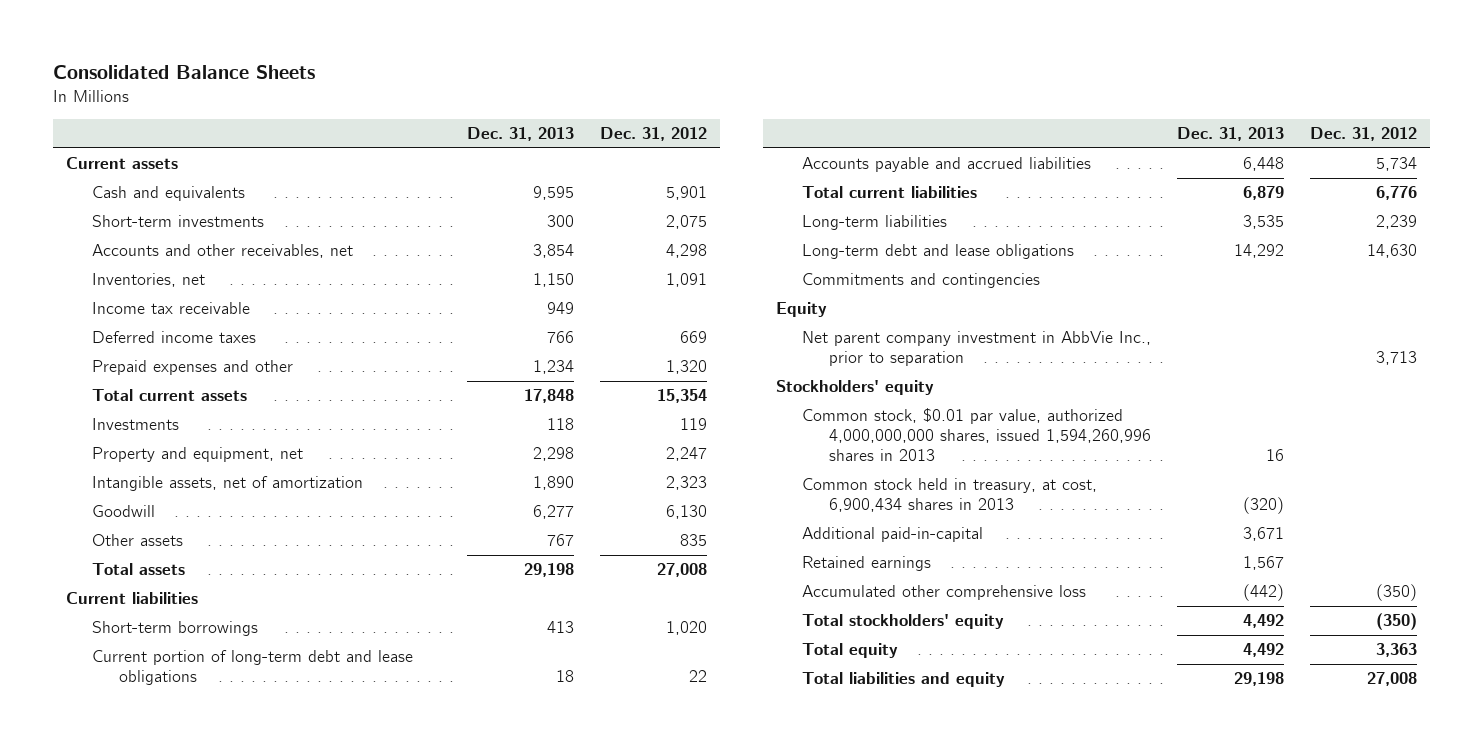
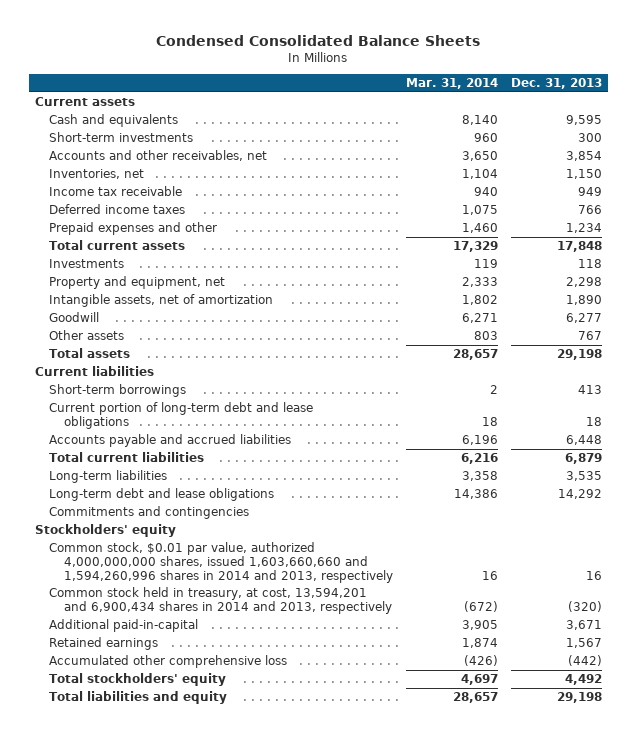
[52,65,315,80] Consolidated Balance Sheets -> [156,35,481,47] Condensed Consolidated Balance Sheets
[600,127,708,142] Dec. 31, 2012 -> none
none -> [405,77,498,89] Mar. 31, 2014
[775,302,827,318] Equity -> none
[802,331,1152,367] Net parent company investment in AbbVie Inc., prior to separation -> none
[802,408,1151,462] Common stock, $0.01 par value, authorized 4,000,000,000 shares, issued 1,594,260,996 shares in 2013 -> [49,542,393,583] Common stock, $0.01 par value, authorized 4,000,000,000 shares, issued 1,603,660,660 and 1,594,260,996 shares in 2014 and 2013, respectively
[802,478,1098,513] Common stock held in treasury, at cost, 6,900,434 shares in 2013 -> [49,587,392,614] Common stock held in treasury, at cost, 13,594,201 and 6,900,434 shares in 2014 and 2013, respectively
[802,643,899,659] Total equity -> none

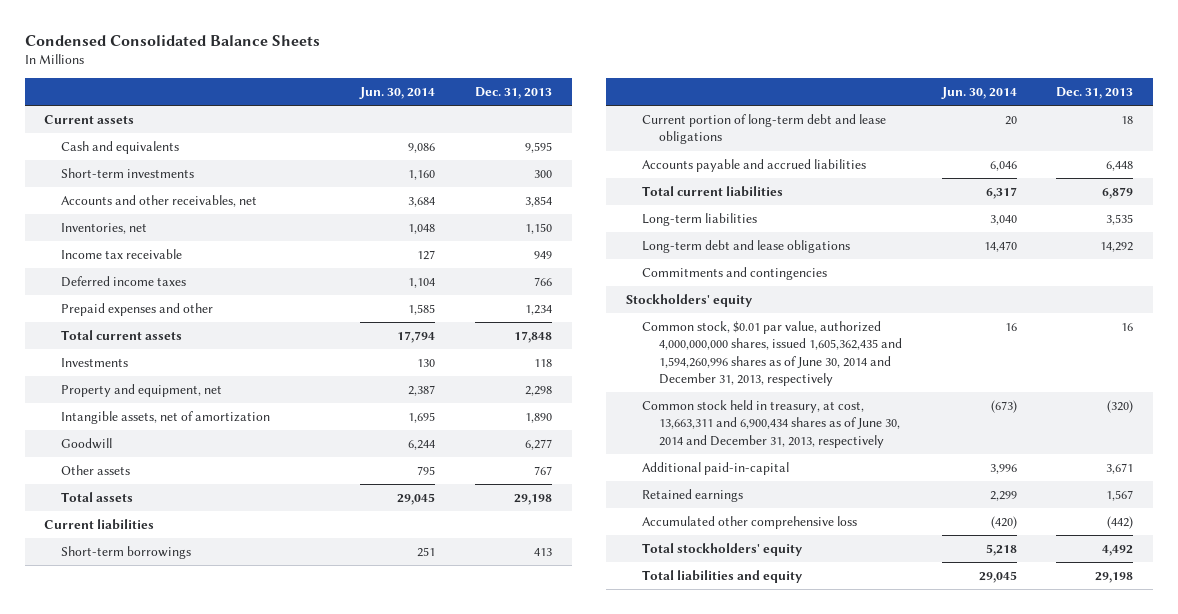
[405,77,498,89] Mar. 31, 2014 -> none
none -> [359,87,436,100] Jun. 30, 2014
[49,542,393,583] Common stock, $0.01 par value, authorized 4,000,000,000 shares, issued 1,603,660,660 and 1,594,260,996 shares in 2014 and 2013, respectively -> [642,320,902,387] Common stock, $0.01 par value, authorized 4,000,000,000 shares, issued 1,605,362,435 and 1,594,260,996 shares as of June 30, 2014 and December 31, 2013, respectively
[49,587,392,614] Common stock held in treasury, at cost, 13,594,201 and 6,900,434 shares in 2014 and 2013, respectively -> [642,399,900,448] Common stock held in treasury, at cost, 13,663,311 and 6,900,434 shares as of June 30, 2014 and December 31, 2013, respectively

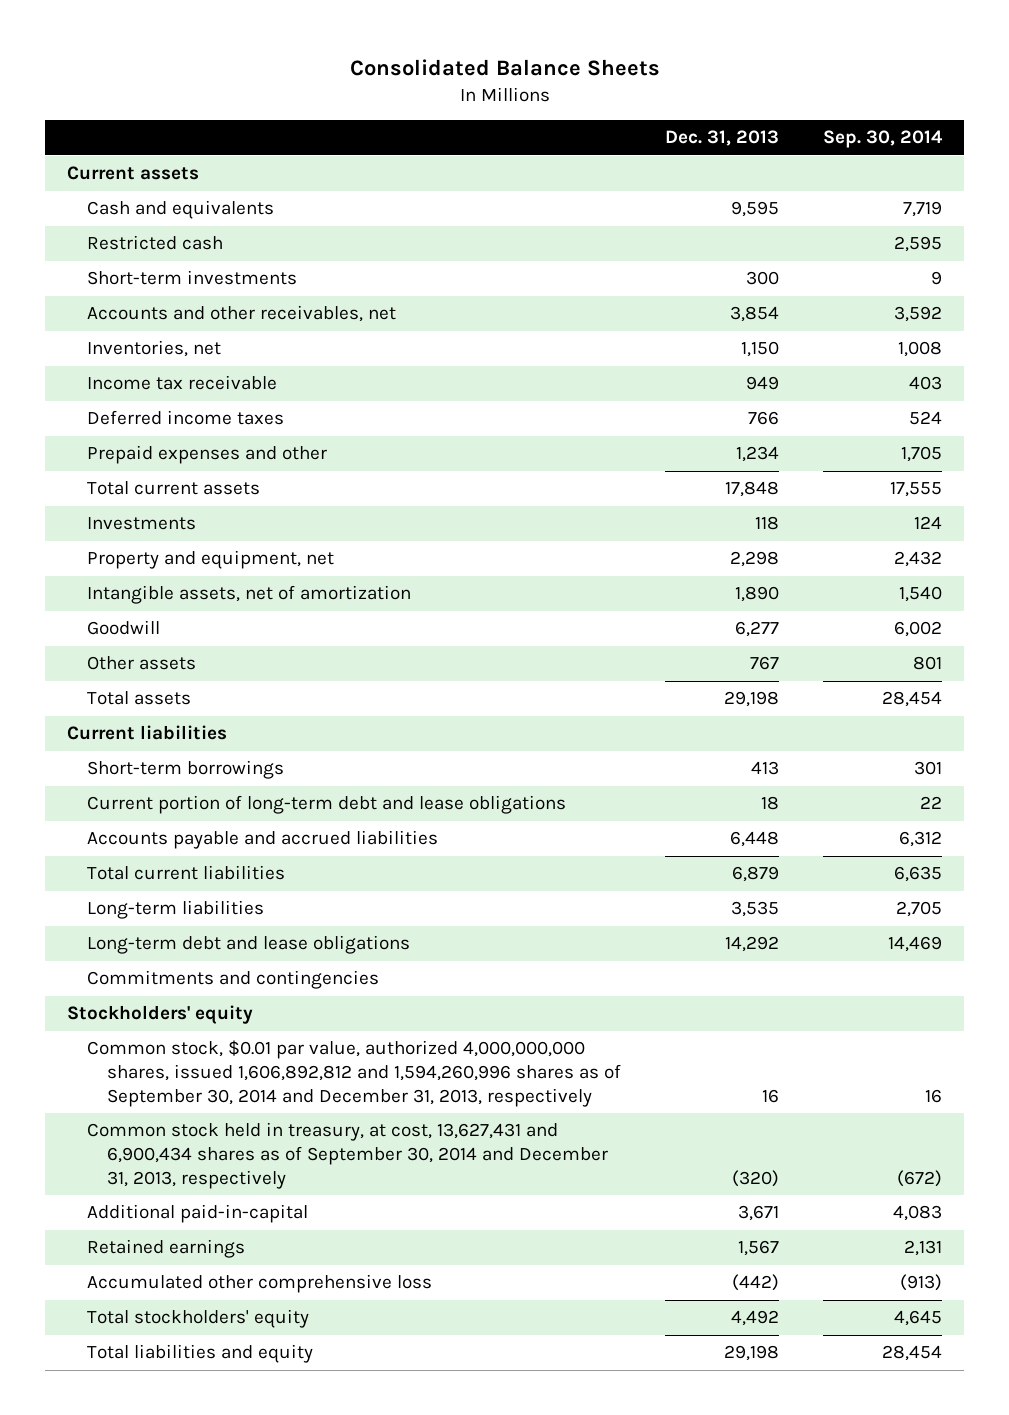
[24,34,320,46] Condensed Consolidated Balance Sheets -> [349,58,660,76] Consolidated Balance Sheets
[359,87,436,100] Jun. 30, 2014 -> none
none -> [823,130,944,149] Sep. 30, 2014
none -> [86,235,223,251] Restricted cash
[642,320,902,387] Common stock, $0.01 par value, authorized 4,000,000,000 shares, issued 1,605,362,435 and 1,594,260,996 shares as of June 30, 2014 and December 31, 2013, respectively -> [86,1040,621,1108] Common stock, $0.01 par value, authorized 4,000,000,000 shares, issued 1,606,892,812 and 1,594,260,996 shares as of September 30, 2014 and December 31, 2013, respectively
[642,399,900,448] Common stock held in treasury, at cost, 13,663,311 and 6,900,434 shares as of June 30, 2014 and December 31, 2013, respectively -> [86,1122,608,1190] Common stock held in treasury, at cost, 13,627,431 and 6,900,434 shares as of September 30, 2014 and December 31, 2013, respectively

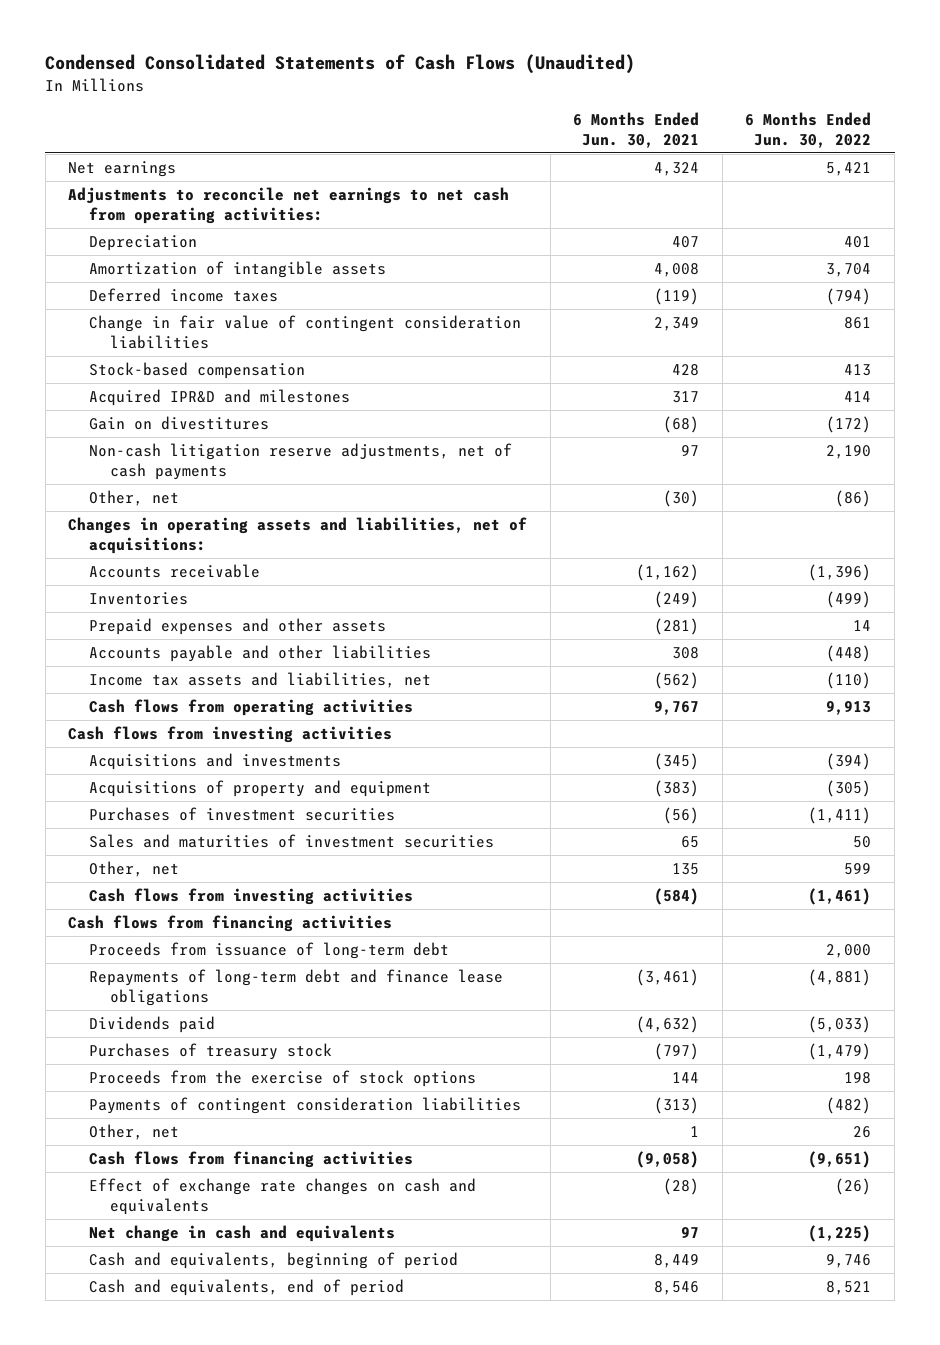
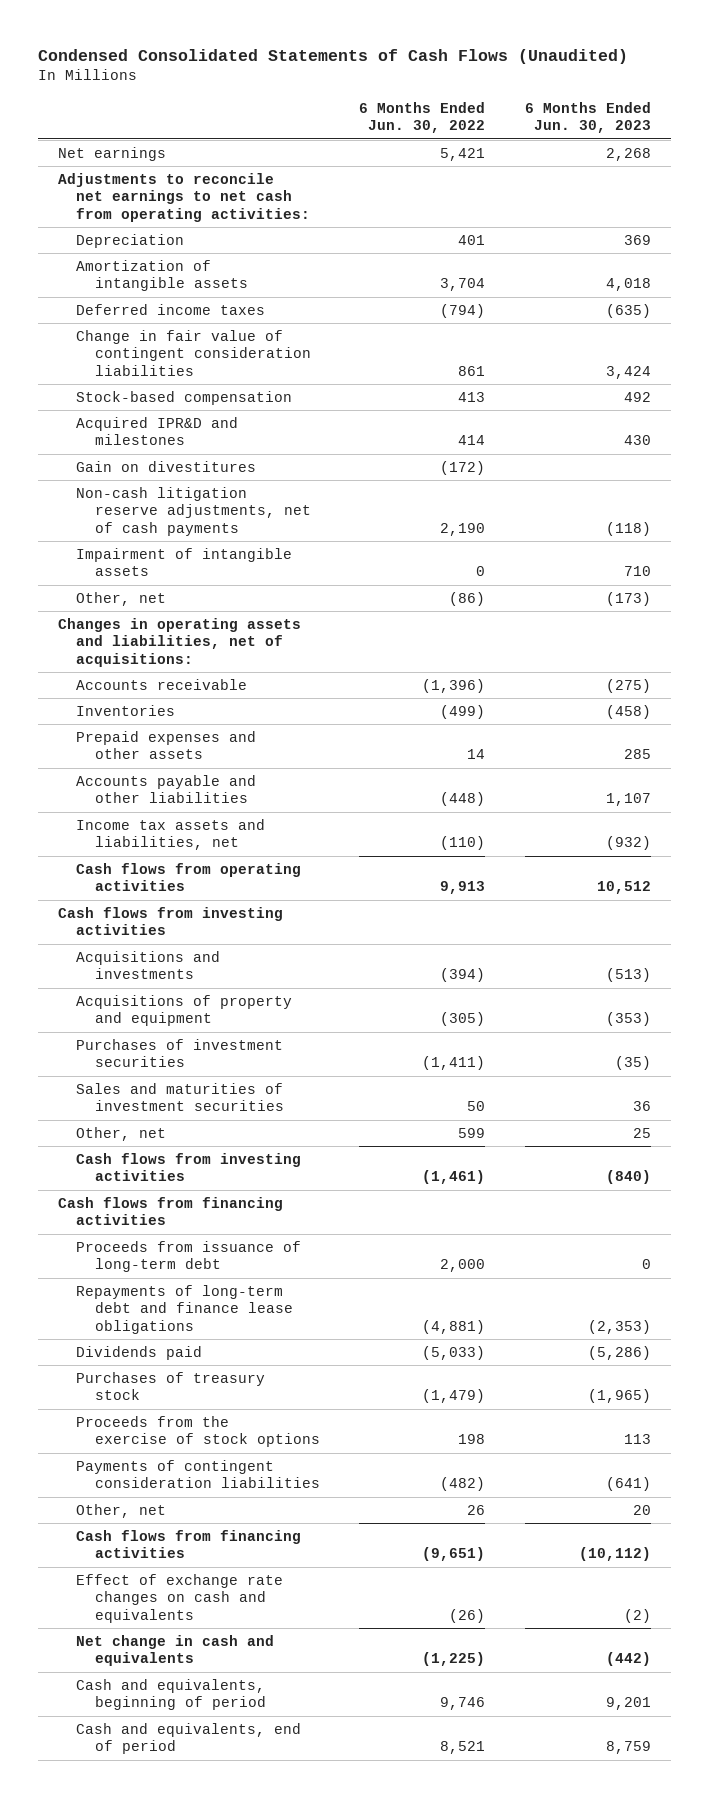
[573,112,700,148] 6 Months Ended Jun. 30, 2021 -> none
none -> [524,101,651,134] 6 Months Ended Jun. 30, 2023
none -> [76,547,293,577] Impairment of intangible assets

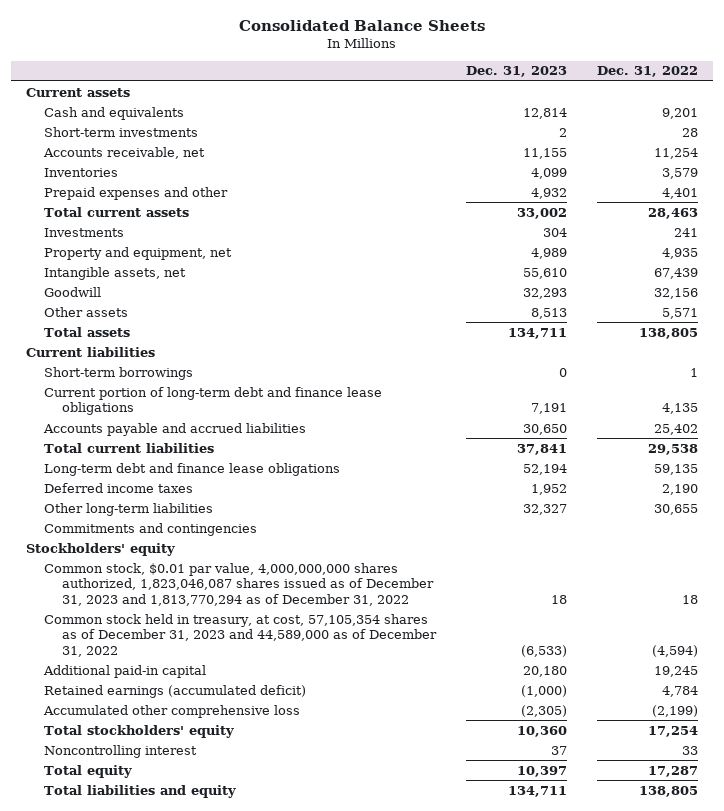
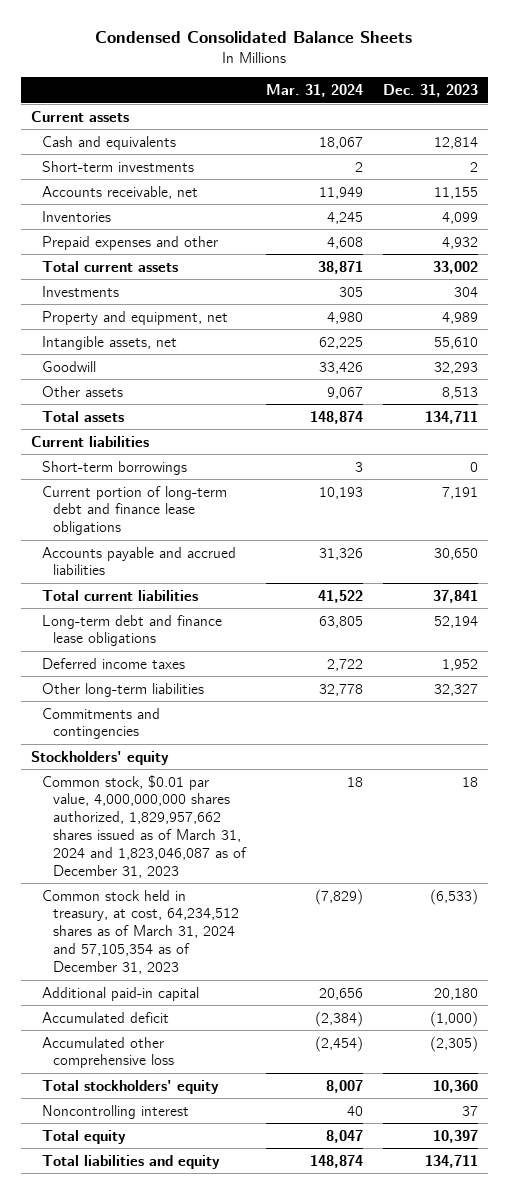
[238,20,485,32] Consolidated Balance Sheets -> [95,31,413,44] Condensed Consolidated Balance Sheets
[596,66,698,78] Dec. 31, 2022 -> none
none -> [266,84,364,98] Mar. 31, 2024
[44,562,435,607] Common stock, $0.01 par value, 4,000,000,000 shares authorized, 1,823,046,087 shares issued as of December 31, 2023 and 1,813,770,294 as of December 31, 2022 -> [42,774,248,878] Common stock, $0.01 par value, 4,000,000,000 shares authorized, 1,829,957,662 shares issued as of March 31, 2024 and 1,823,046,087 as of December 31, 2023
[44,613,438,658] Common stock held in treasury, at cost, 57,105,354 shares as of December 31, 2023 and 44,589,000 as of December 31, 2022 -> [42,889,240,974] Common stock held in treasury, at cost, 64,234,512 shares as of March 31, 2024 and 57,105,354 as of December 31, 2023
[44,684,307,698] Retained earnings (accumulated deficit) -> [42,1011,170,1023] Accumulated deficit

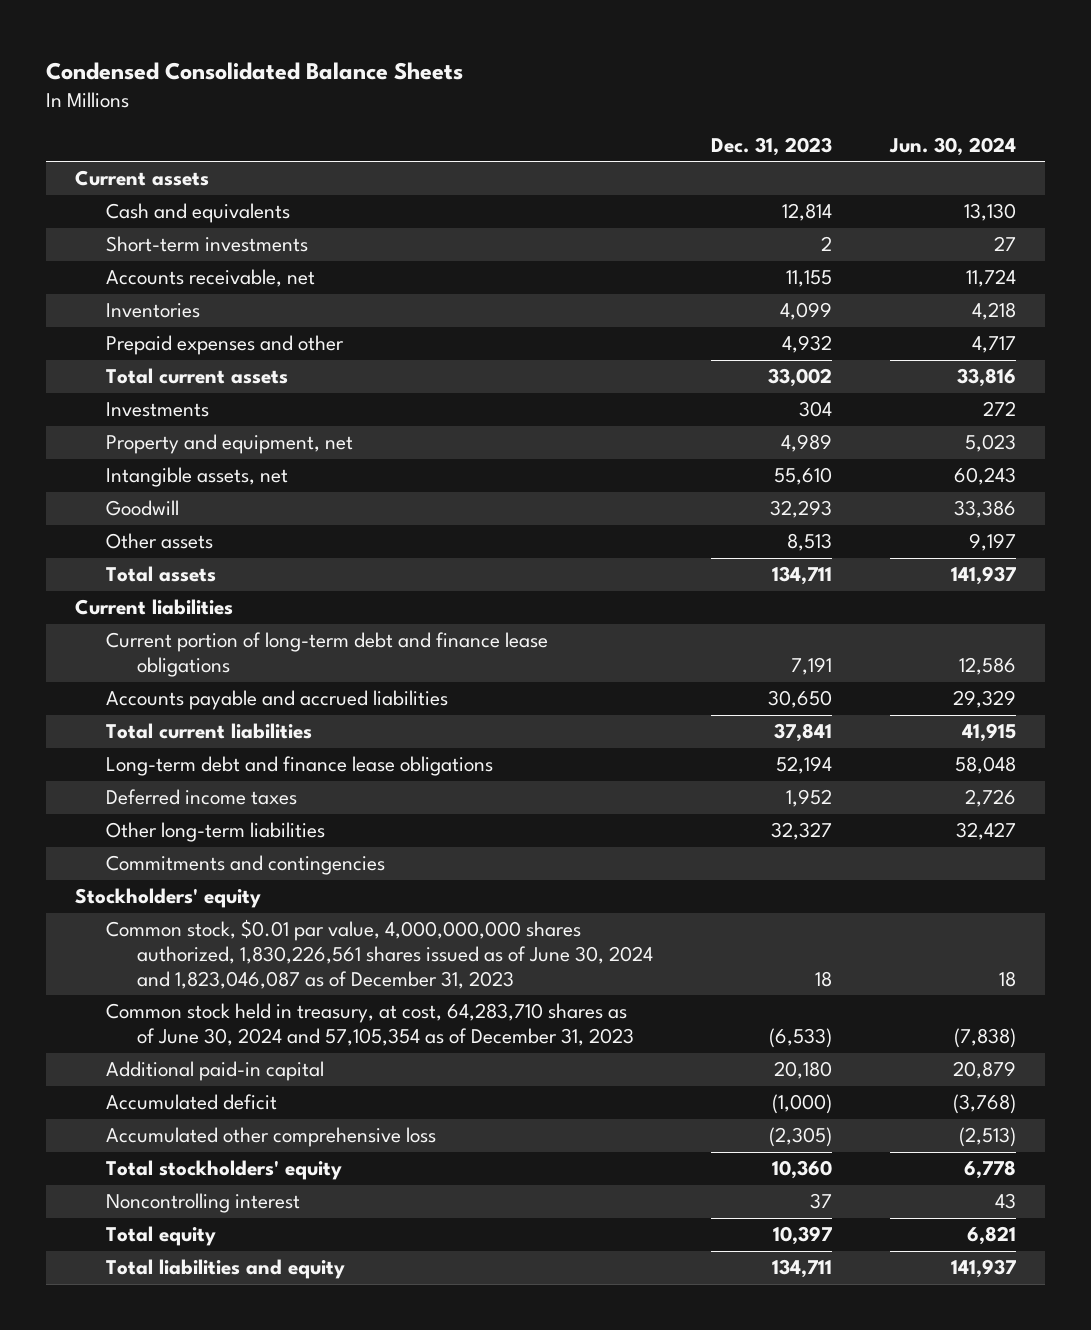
[266,84,364,98] Mar. 31, 2024 -> none
none -> [889,136,1017,156] Jun. 30, 2024
[42,460,188,475] Short-term borrowings -> none
[42,774,248,878] Common stock, $0.01 par value, 4,000,000,000 shares authorized, 1,829,957,662 shares issued as of March 31, 2024 and 1,823,046,087 as of December 31, 2023 -> [106,919,653,989] Common stock, $0.01 par value, 4,000,000,000 shares authorized, 1,830,226,561 shares issued as of June 30, 2024 and 1,823,046,087 as of December 31, 2023
[42,889,240,974] Common stock held in treasury, at cost, 64,234,512 shares as of March 31, 2024 and 57,105,354 as of December 31, 2023 -> [106,1003,634,1047] Common stock held in treasury, at cost, 64,283,710 shares as of June 30, 2024 and 57,105,354 as of December 31, 2023

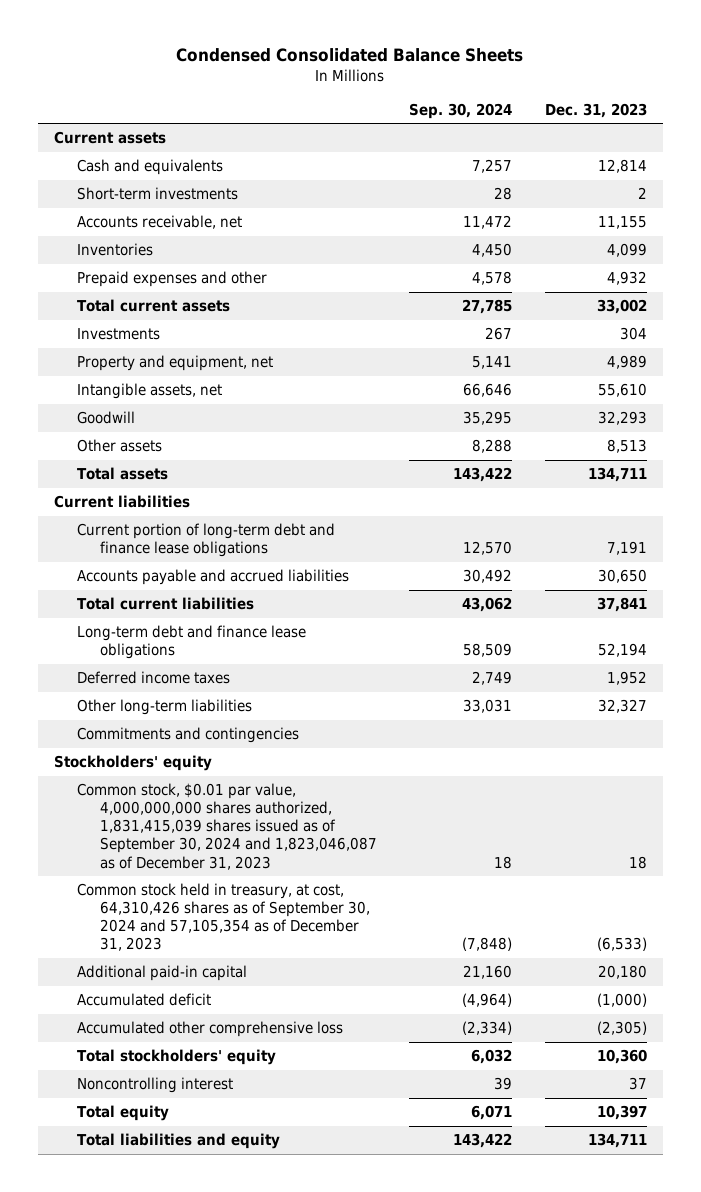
[889,136,1017,156] Jun. 30, 2024 -> none
none -> [409,103,513,120] Sep. 30, 2024
[106,919,653,989] Common stock, $0.01 par value, 4,000,000,000 shares authorized, 1,830,226,561 shares issued as of June 30, 2024 and 1,823,046,087 as of December 31, 2023 -> [76,783,377,870] Common stock, $0.01 par value, 4,000,000,000 shares authorized, 1,831,415,039 shares issued as of September 30, 2024 and 1,823,046,087 as of December 31, 2023
[106,1003,634,1047] Common stock held in treasury, at cost, 64,283,710 shares as of June 30, 2024 and 57,105,354 as of December 31, 2023 -> [76,883,370,952] Common stock held in treasury, at cost, 64,310,426 shares as of September 30, 2024 and 57,105,354 as of December 31, 2023

